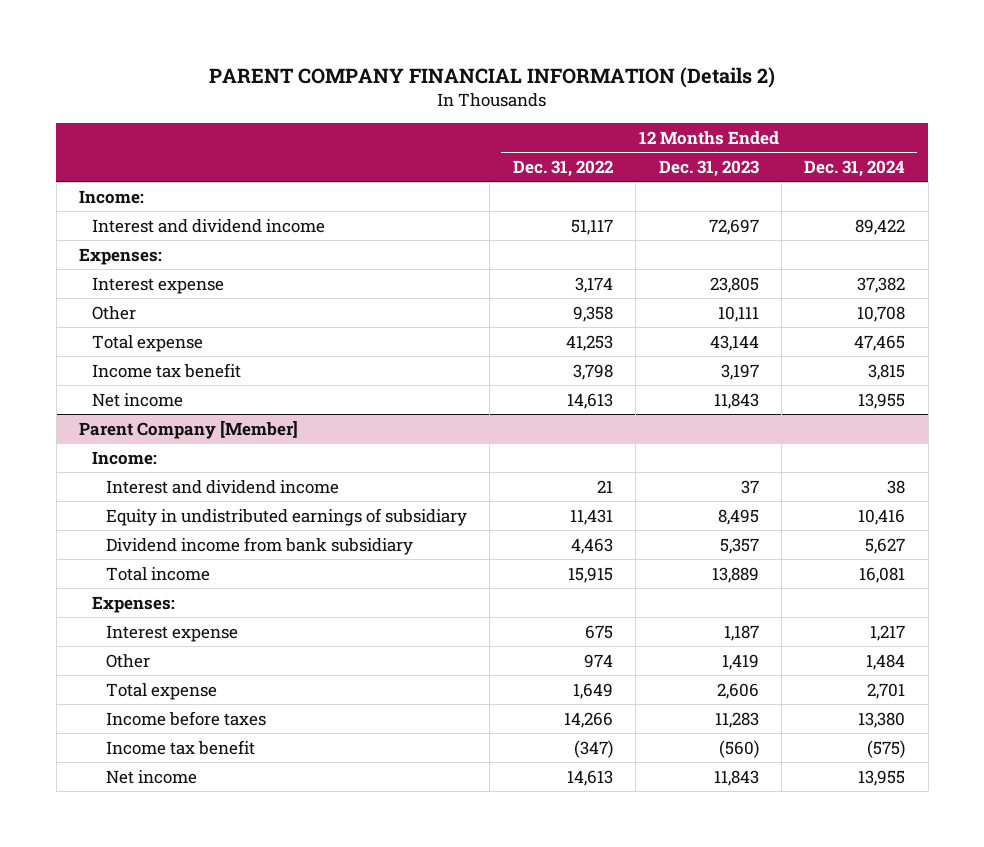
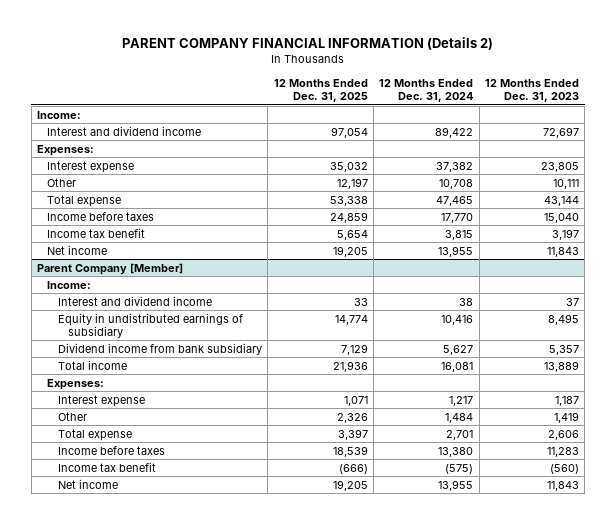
[512,159,613,177] Dec. 31, 2022 -> none
none -> [273,79,368,103] 12 Months Ended Dec. 31, 2025
none -> [47,211,155,221] Income before taxes

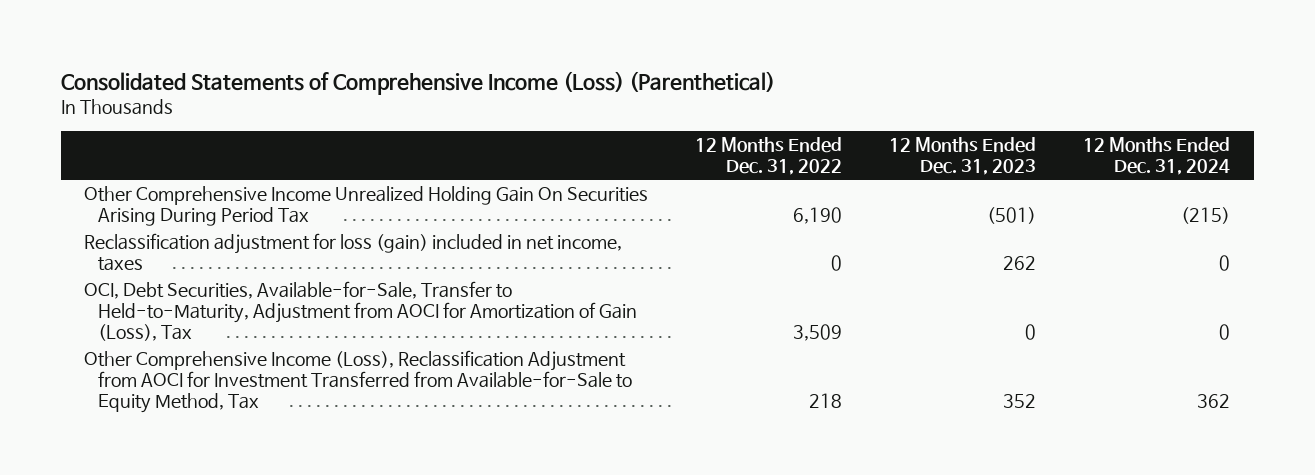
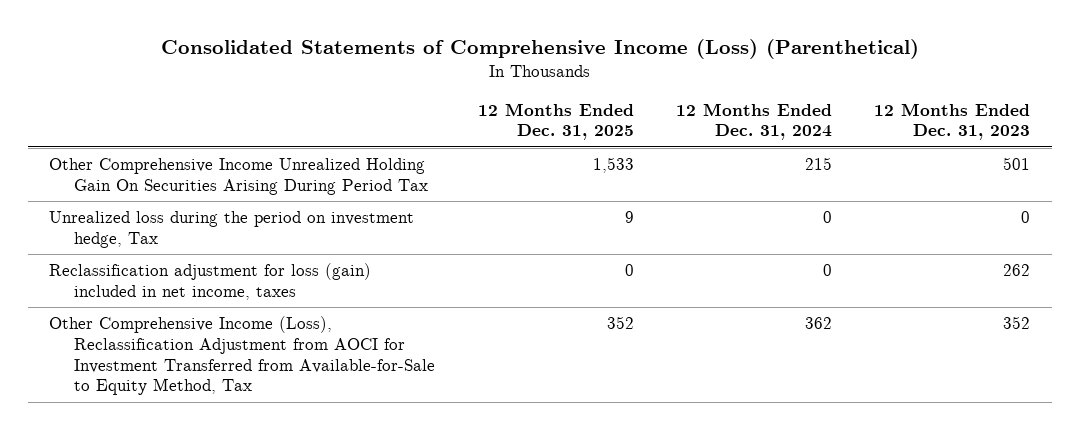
[695,136,843,176] 12 Months Ended Dec. 31, 2022 -> none
none -> [477,102,634,141] 12 Months Ended Dec. 31, 2025
[987,207,1037,225] (501) -> [1003,157,1031,171] 501
[1181,207,1231,225] (215) -> [805,157,833,171] 215
none -> [48,211,414,248] Unrealized loss during the period on investment hedge, Tax
[84,280,637,342] OCI, Debt Securities, Available-for-Sale, Transfer to Held-to-Maturity, Adjustment from AOCI for Amortization of Gain (Loss), Tax -> none

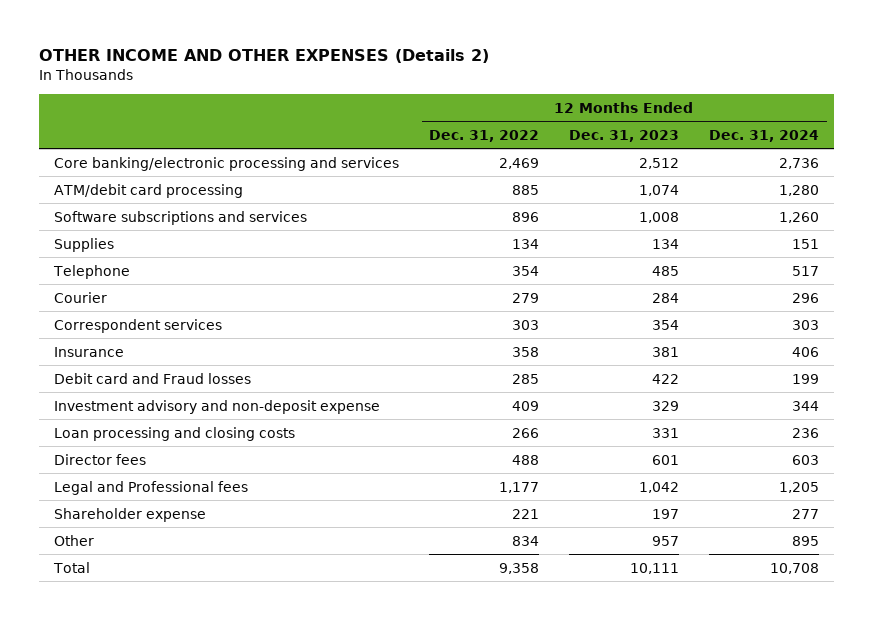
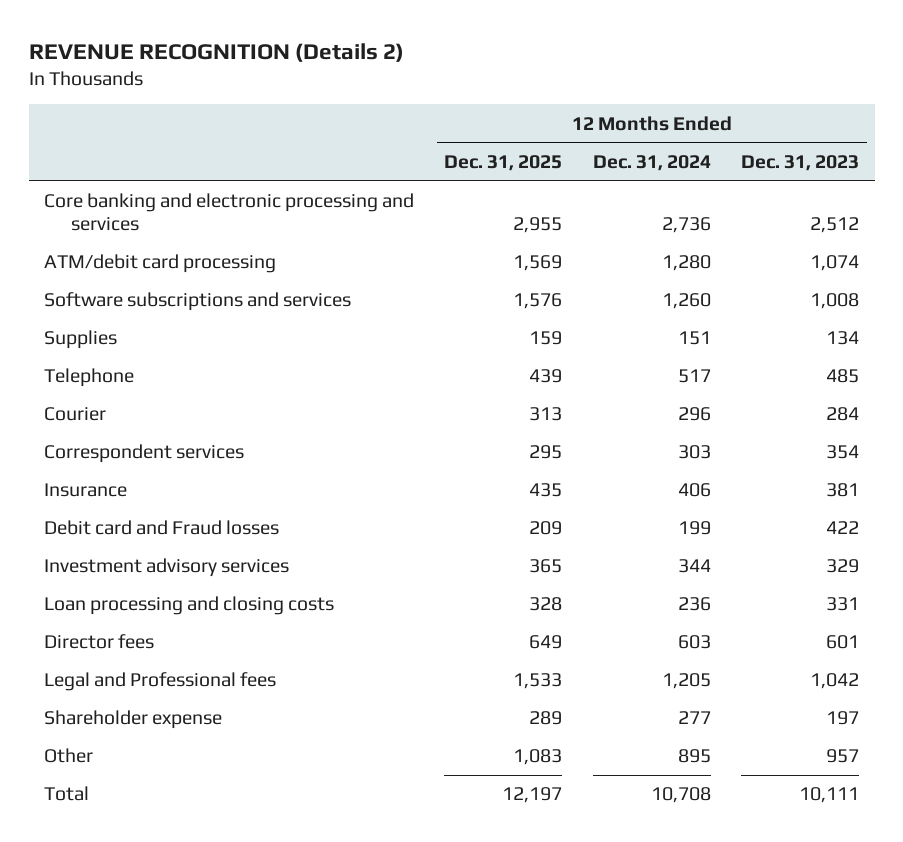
[39,49,490,64] OTHER INCOME AND OTHER EXPENSES (Details 2) -> [28,42,404,62] REVENUE RECOGNITION (Details 2)
[429,129,540,142] Dec. 31, 2022 -> none
none -> [444,155,563,172] Dec. 31, 2025
[54,156,400,171] Core banking/electronic processing and services -> [43,193,414,232] Core banking and electronic processing and services
[54,399,381,414] Investment advisory and non-deposit expense -> [43,558,289,578] Investment advisory services

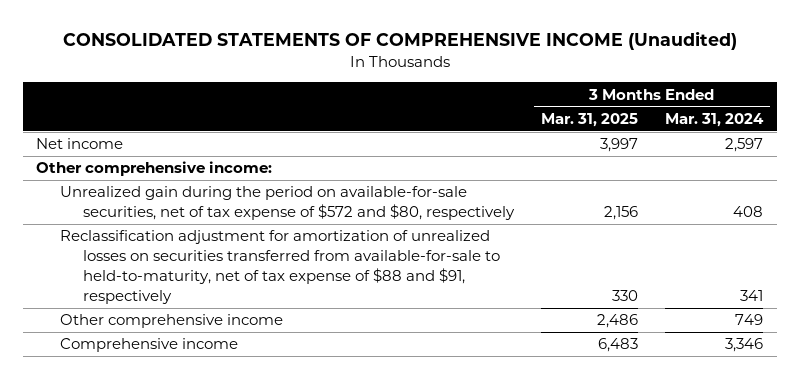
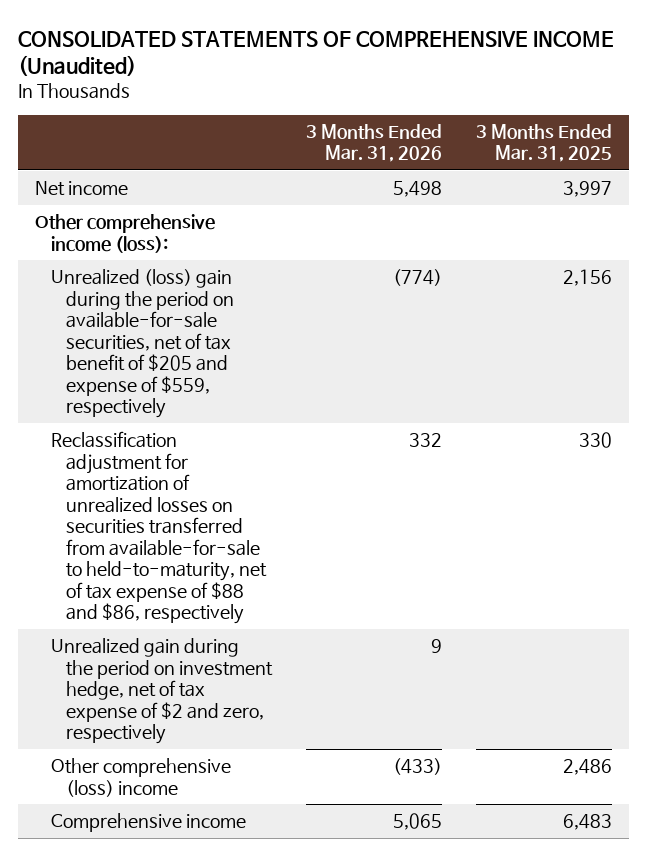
[665,113,765,128] Mar. 31, 2024 -> none
none -> [306,123,443,163] 3 Months Ended Mar. 31, 2026
[36,161,273,177] Other comprehensive income: -> [35,214,216,253] Other comprehensive income (loss):
[59,186,515,221] Unrealized gain during the period on available-for-sale securities, net of tax expense of $572 and $80, respectively -> [50,269,235,419] Unrealized (loss) gain during the period on available-for-sale securities, net of tax benefit of $205 and expense of $559, respectively
[59,230,500,304] Reclassification adjustment for amortization of unrealized losses on securities transferred from available-for-sale to held-to-maturity, net of tax expense of $88 and $91, respectively -> [50,431,268,625] Reclassification adjustment for amortization of unrealized losses on securities transferred from available-for-sale to held-to-maturity, net of tax expense of $88 and $86, respectively
none -> [50,638,274,745] Unrealized gain during the period on investment hedge, net of tax expense of $2 and zero, respectively
[59,314,283,329] Other comprehensive income -> [50,758,231,797] Other comprehensive (loss) income

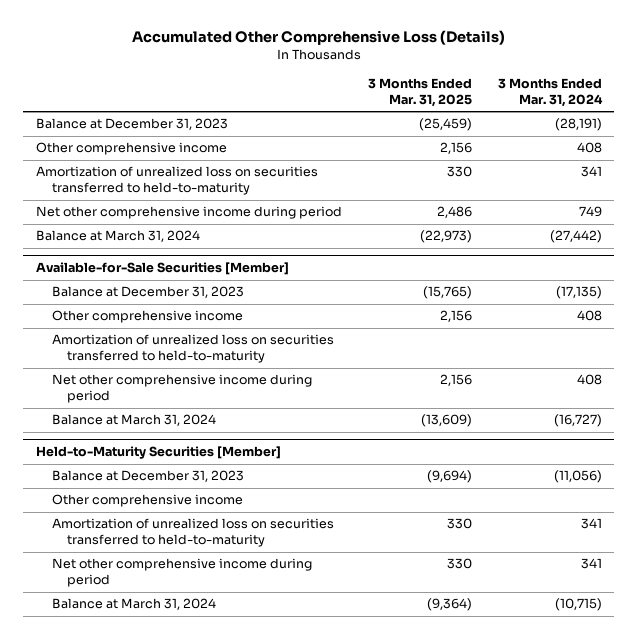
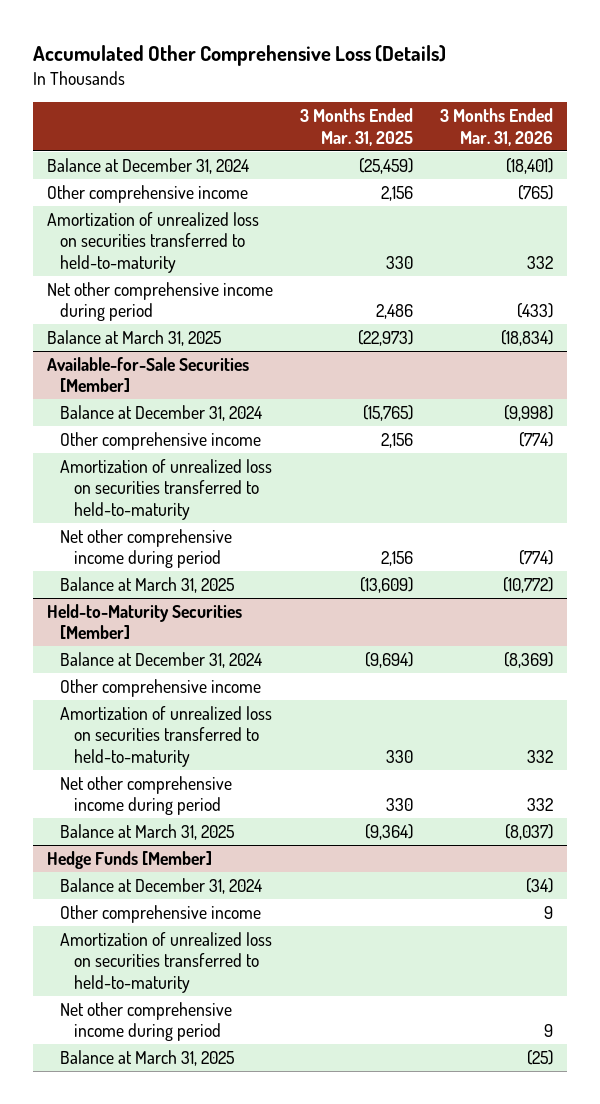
[497,78,603,107] 3 Months Ended Mar. 31, 2024 -> none
none -> [440,108,554,146] 3 Months Ended Mar. 31, 2026
[36,118,229,131] Balance at December 31, 2023 -> [46,157,249,174] Balance at December 31, 2024
[36,230,201,243] Balance at March 31, 2024 -> [46,329,221,346] Balance at March 31, 2025
[51,286,244,299] Balance at December 31, 2023 -> [60,404,263,421] Balance at December 31, 2024
[51,414,216,427] Balance at March 31, 2024 -> [60,576,235,593] Balance at March 31, 2025
[51,470,244,483] Balance at December 31, 2023 -> [60,651,263,668] Balance at December 31, 2024
[51,598,216,611] Balance at March 31, 2024 -> [60,823,235,840] Balance at March 31, 2025
none -> [46,850,212,869] Hedge Funds [Member]
none -> [60,877,263,894] Balance at December 31, 2024
none -> [60,904,262,923] Other comprehensive income
none -> [60,931,273,993] Amortization of unrealized loss on securities transferred to held-to-maturity
none -> [60,1001,233,1042] Net other comprehensive income during period
none -> [60,1049,235,1066] Balance at March 31, 2025

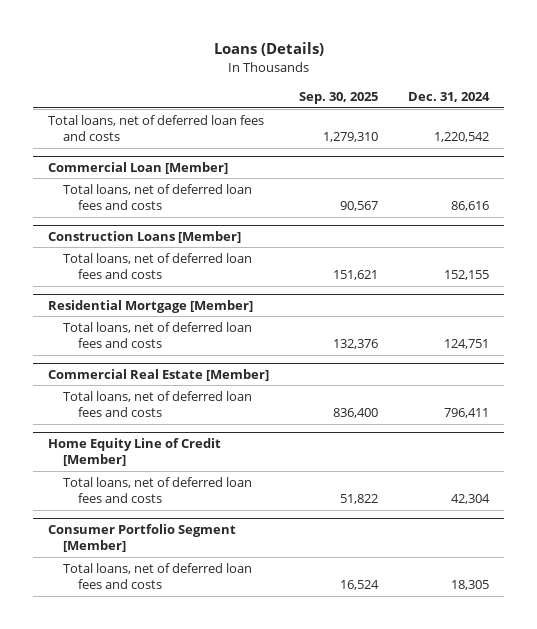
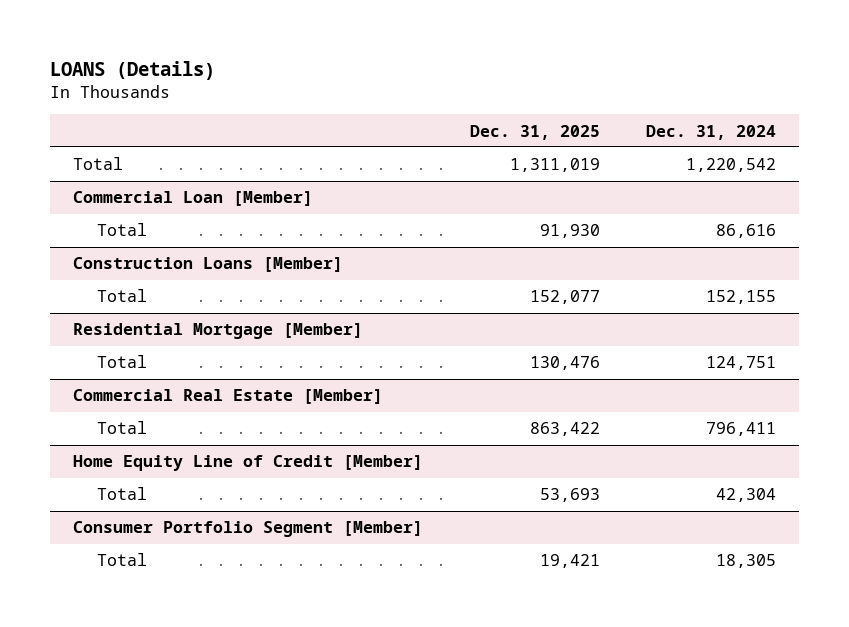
[213,41,324,56] Loans (Details) -> [50,60,216,80] LOANS (Details)
[299,92,379,105] Sep. 30, 2025 -> none
none -> [469,124,600,140] Dec. 31, 2025
[48,114,265,141] Total loans, net of deferred loan fees and costs -> [73,157,124,171] Total
[63,183,253,210] Total loans, net of deferred loan fees and costs -> [97,223,148,237] Total
[63,252,253,279] Total loans, net of deferred loan fees and costs -> [97,289,148,303] Total
[63,321,253,348] Total loans, net of deferred loan fees and costs -> [97,355,148,369] Total
[63,390,253,417] Total loans, net of deferred loan fees and costs -> [97,421,148,435] Total
[63,476,253,503] Total loans, net of deferred loan fees and costs -> [97,487,148,501] Total
[63,562,253,589] Total loans, net of deferred loan fees and costs -> [97,553,148,567] Total

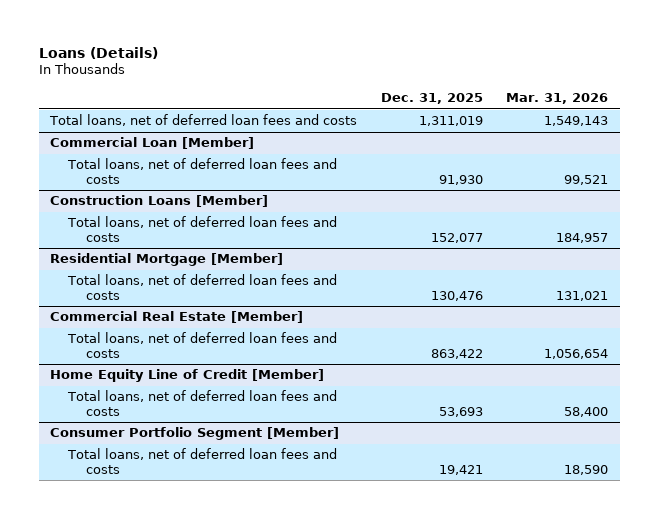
[50,60,216,80] LOANS (Details) -> [38,46,158,59] Loans (Details)
[646,124,777,140] Dec. 31, 2024 -> none
none -> [506,93,609,105] Mar. 31, 2026
[73,157,124,171] Total -> [49,114,358,127] Total loans, net of deferred loan fees and costs
[97,223,148,237] Total -> [66,158,337,184] Total loans, net of deferred loan fees and costs
[97,289,148,303] Total -> [66,216,337,242] Total loans, net of deferred loan fees and costs
[97,355,148,369] Total -> [66,274,337,300] Total loans, net of deferred loan fees and costs
[97,421,148,435] Total -> [66,332,337,358] Total loans, net of deferred loan fees and costs
[97,487,148,501] Total -> [66,390,337,416] Total loans, net of deferred loan fees and costs
[97,553,148,567] Total -> [66,448,337,474] Total loans, net of deferred loan fees and costs

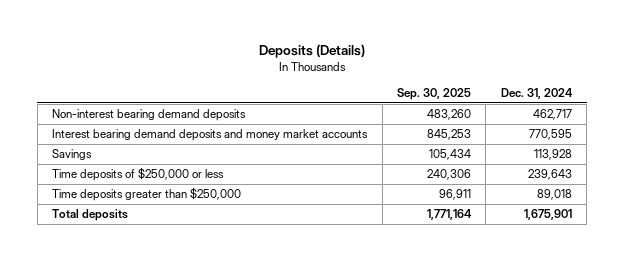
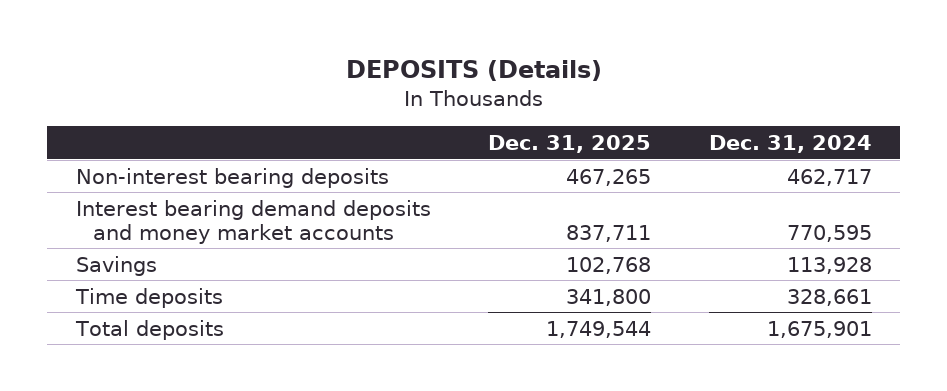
[258,44,365,59] Deposits (Details) -> [345,60,602,82] DEPOSITS (Details)
[396,87,471,100] Sep. 30, 2025 -> none
none -> [488,134,652,153] Dec. 31, 2025
[52,109,247,122] Non-interest bearing demand deposits -> [75,167,389,188] Non-interest bearing deposits
[52,167,225,182] Time deposits of $250,000 or less -> none
[52,187,242,202] Time deposits greater than $250,000 -> none
none -> [74,287,223,308] Time deposits

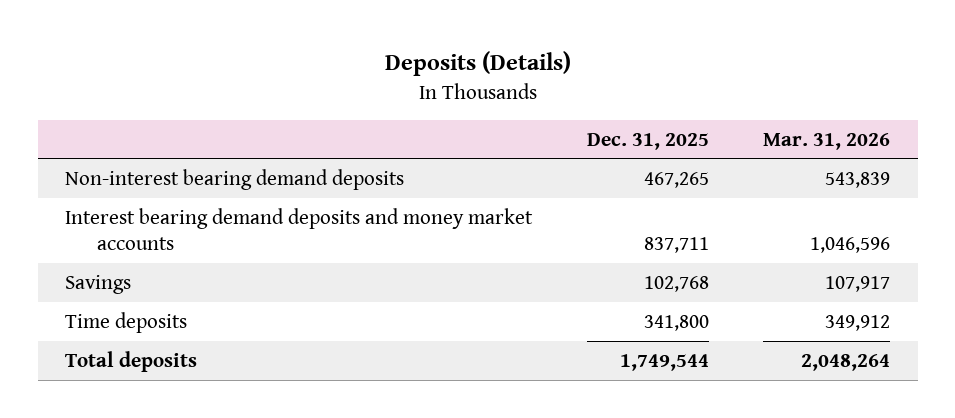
[345,60,602,82] DEPOSITS (Details) -> [384,51,571,77] Deposits (Details)
[708,134,872,153] Dec. 31, 2024 -> none
none -> [763,132,891,150] Mar. 31, 2026
[75,167,389,188] Non-interest bearing deposits -> [64,168,404,190] Non-interest bearing demand deposits

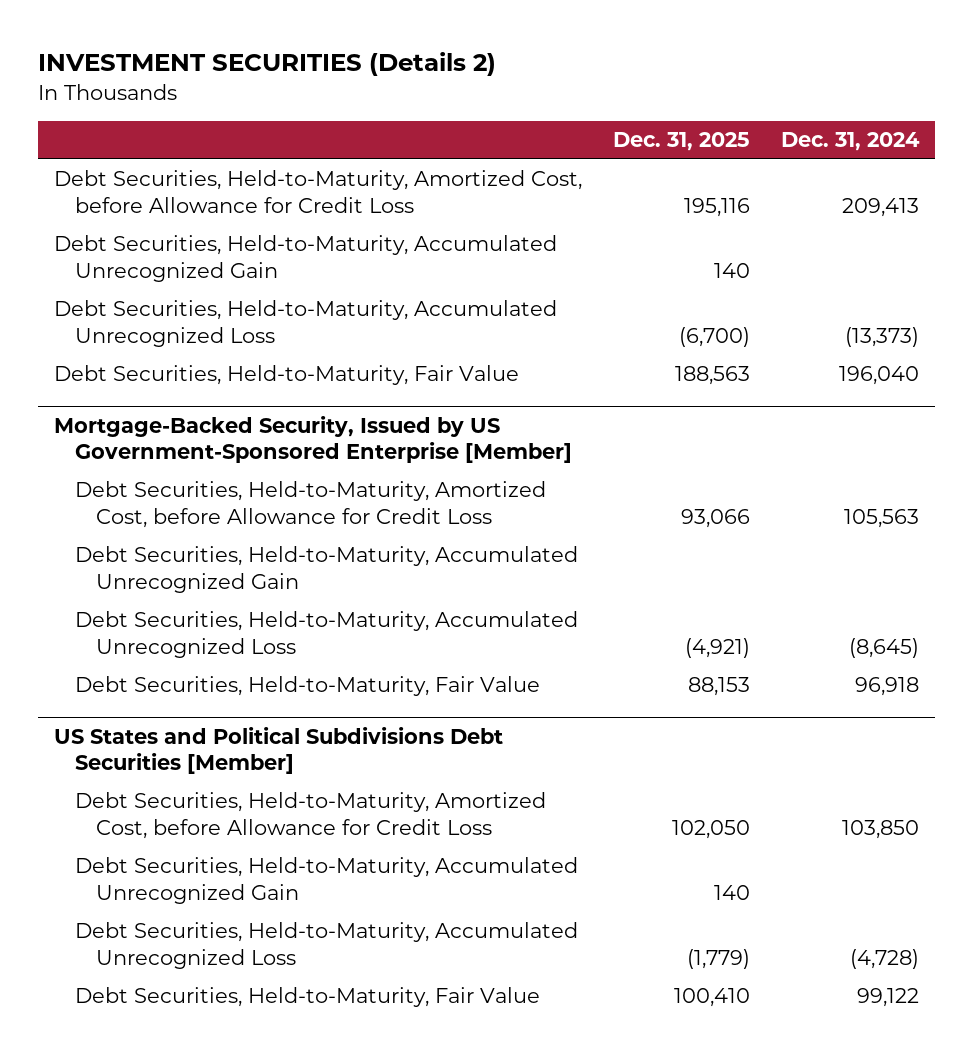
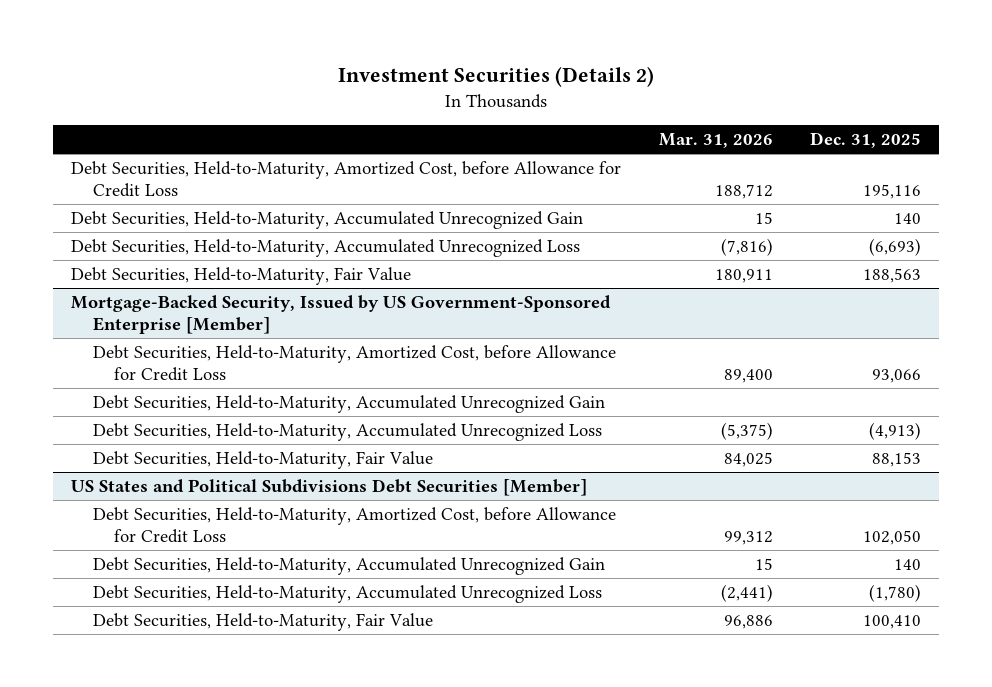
[38,52,497,77] INVESTMENT SECURITIES (Details 2) -> [338,65,655,87] Investment Securities (Details 2)
[781,132,921,152] Dec. 31, 2024 -> none
none -> [658,133,773,149] Mar. 31, 2026
[679,327,751,348] (6,700) -> [868,238,921,257] (6,693)
[685,638,751,659] (4,921) -> [868,422,921,441] (4,913)
[687,949,751,970] (1,779) -> [868,584,921,603] (1,780)

